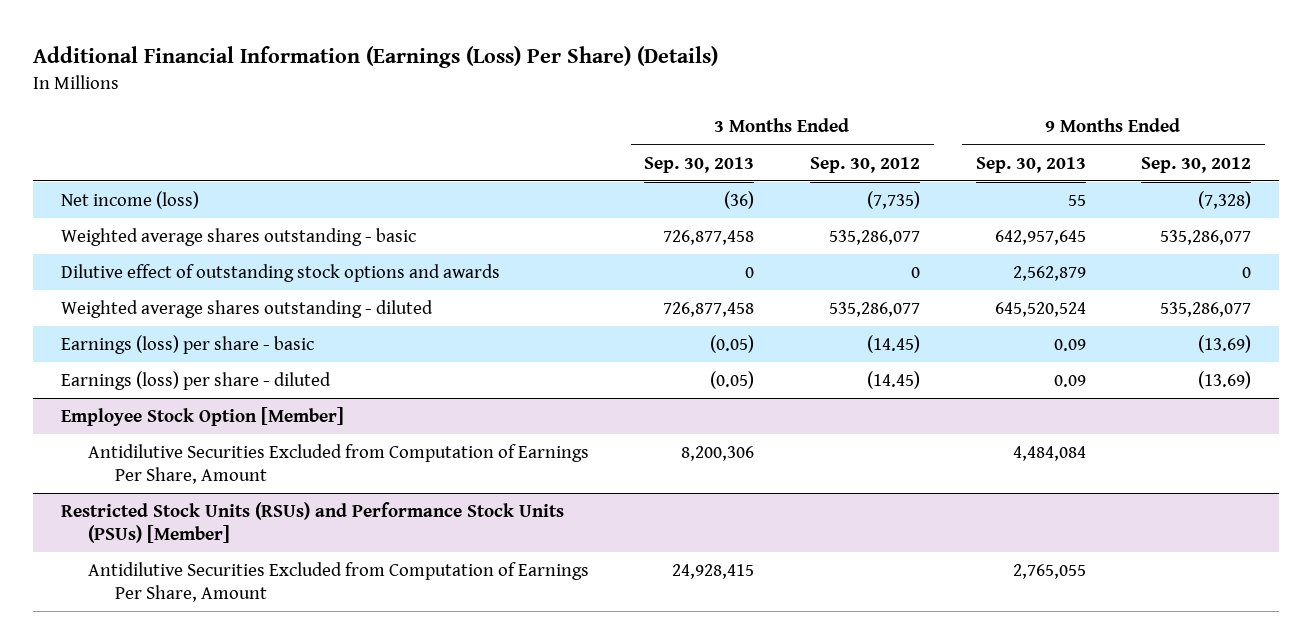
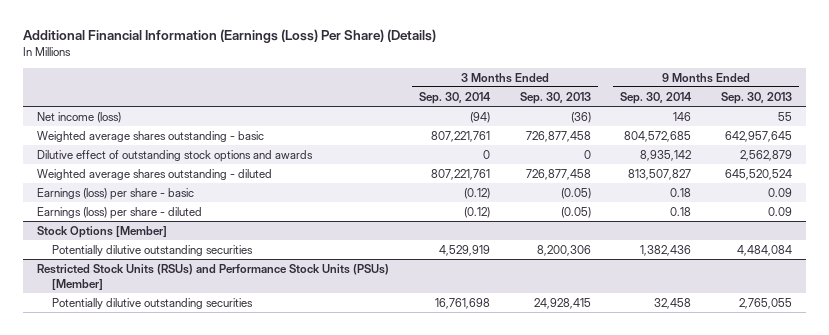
[809,156,920,173] Sep. 30, 2012 -> none
[1141,156,1252,173] Sep. 30, 2012 -> none
none -> [418,91,491,104] Sep. 30, 2014
none -> [620,91,693,104] Sep. 30, 2014
[60,407,344,427] Employee Stock Option [Member] -> [37,225,168,238] Stock Options [Member]
[87,444,589,484] Antidilutive Securities Excluded from Computation of Earnings Per Share, Amount -> [51,244,253,256] Potentially dilutive outstanding securities
[87,562,589,602] Antidilutive Securities Excluded from Computation of Earnings Per Share, Amount -> [51,297,253,309] Potentially dilutive outstanding securities

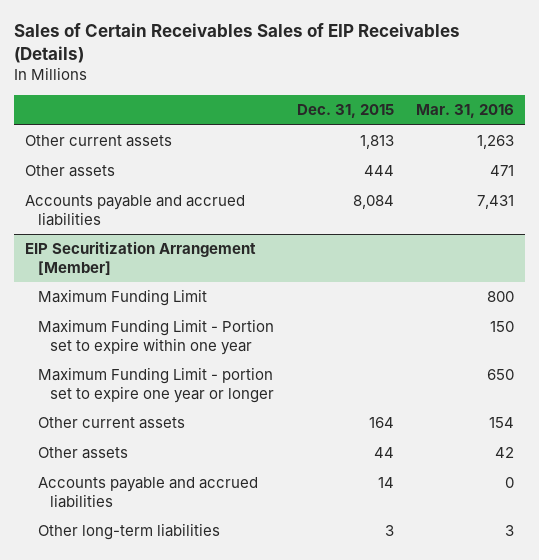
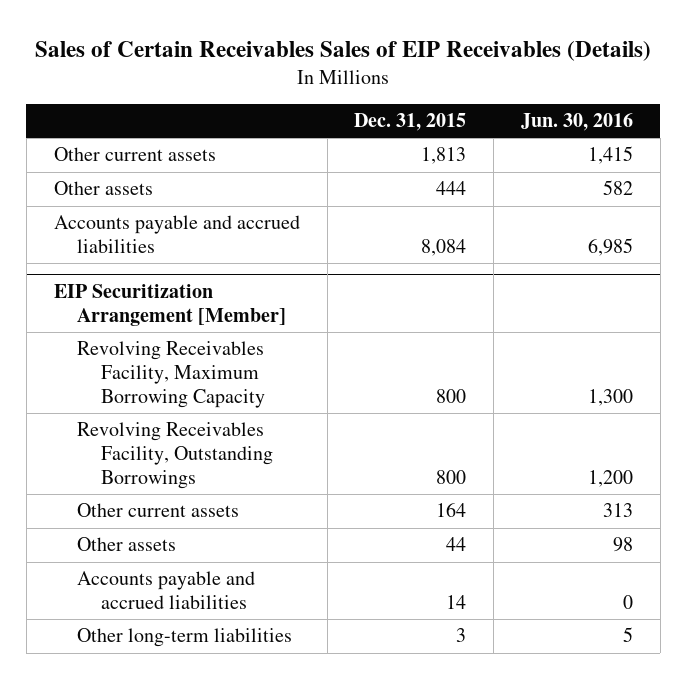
[416,104,515,119] Mar. 31, 2016 -> none
none -> [520,113,633,132] Jun. 30, 2016
[37,289,207,307] Maximum Funding Limit -> none
[37,319,274,355] Maximum Funding Limit - Portion set to expire within one year -> none
[37,367,275,403] Maximum Funding Limit - portion set to expire one year or longer -> none
none -> [77,341,265,409] Revolving Receivables Facility, Maximum Borrowing Capacity
none -> [77,422,273,490] Revolving Receivables Facility, Outstanding Borrowings

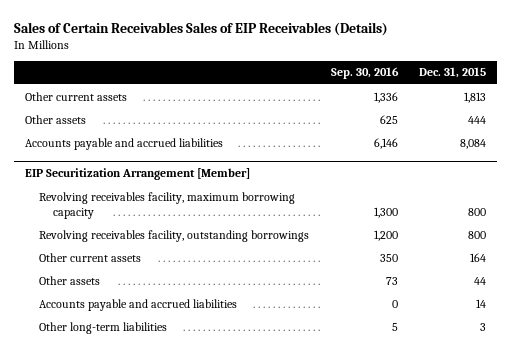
[520,113,633,132] Jun. 30, 2016 -> none
none -> [330,67,399,80] Sep. 30, 2016
[77,341,265,409] Revolving Receivables Facility, Maximum Borrowing Capacity -> [39,191,296,219] Revolving receivables facility, maximum borrowing capacity
[77,422,273,490] Revolving Receivables Facility, Outstanding Borrowings -> [39,229,310,242] Revolving receivables facility, outstanding borrowings

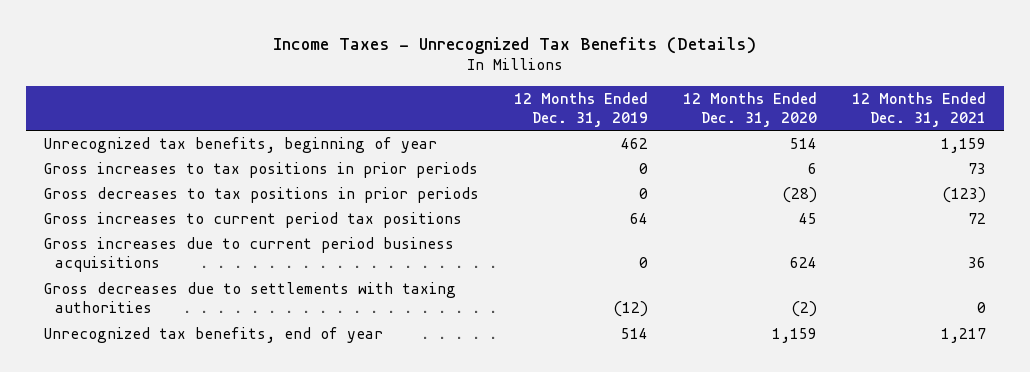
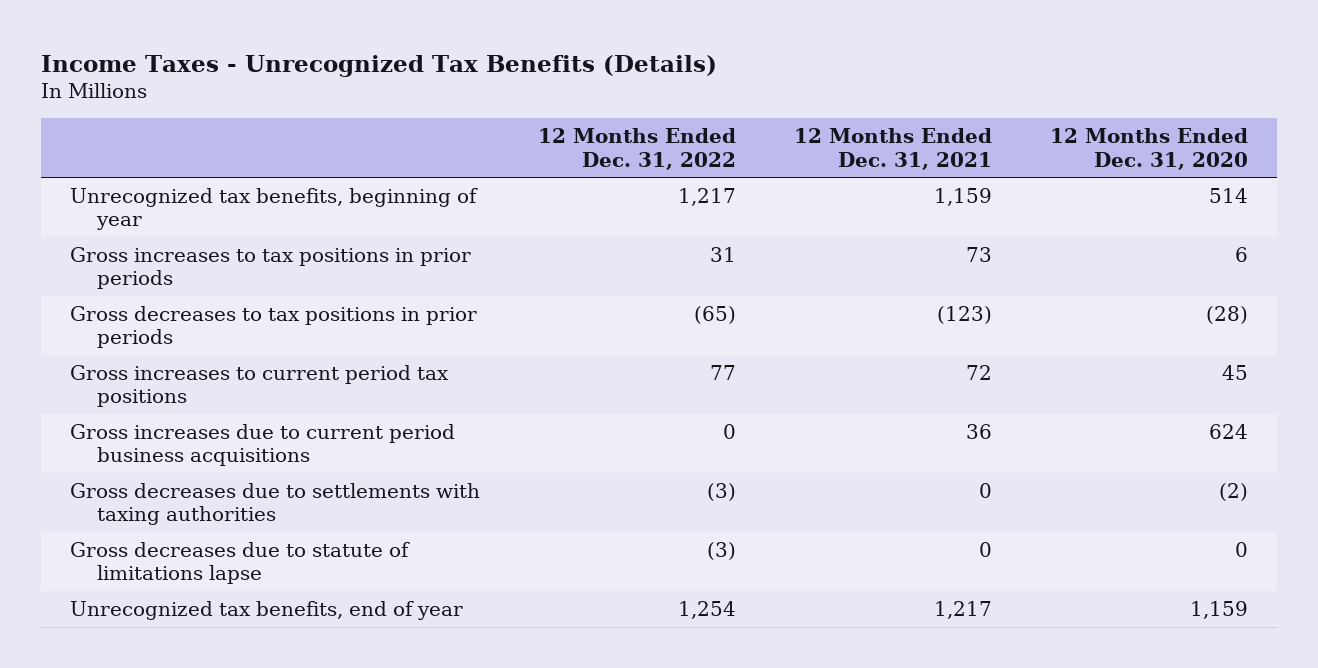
[514,91,649,127] 12 Months Ended Dec. 31, 2019 -> none
none -> [537,128,736,170] 12 Months Ended Dec. 31, 2022
none -> [69,542,410,585] Gross decreases due to statute of limitations lapse

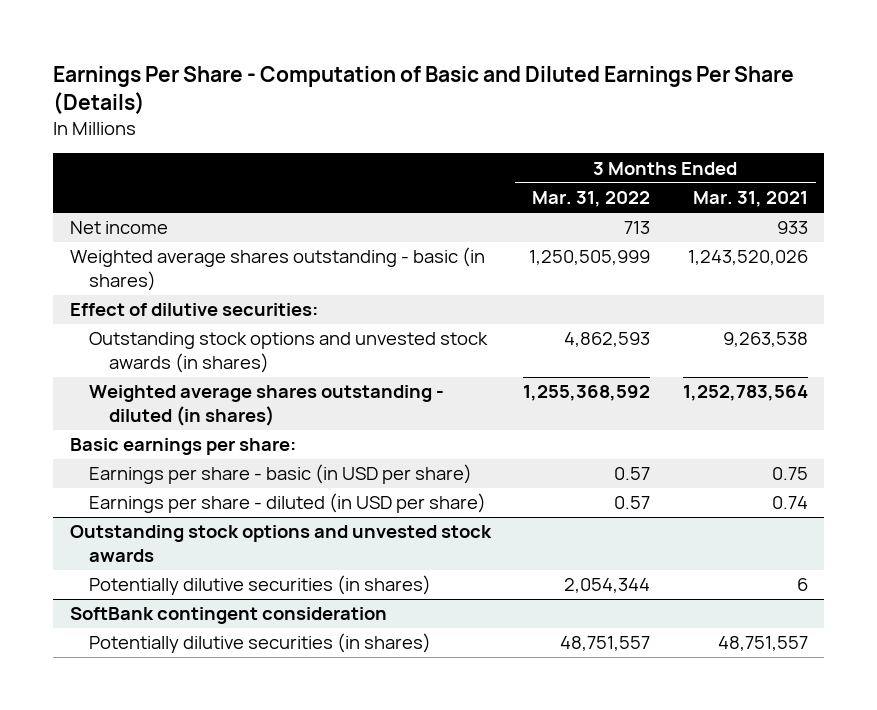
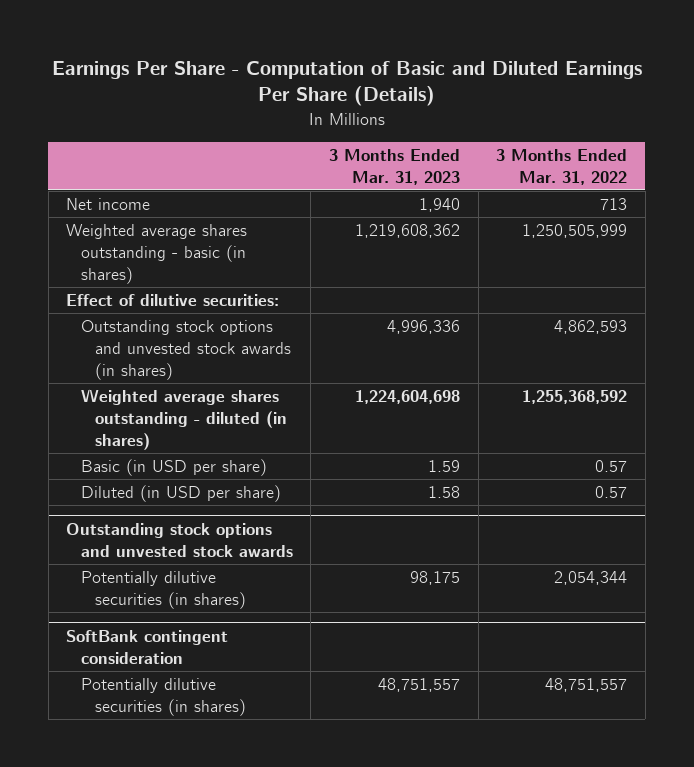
[692,191,808,208] Mar. 31, 2021 -> none
none -> [328,148,460,185] 3 Months Ended Mar. 31, 2023
[69,438,296,456] Basic earnings per share: -> none
[89,464,473,485] Earnings per share - basic (in USD per share) -> [80,458,267,476] Basic (in USD per share)
[89,493,487,514] Earnings per share - diluted (in USD per share) -> [80,484,281,502] Diluted (in USD per share)

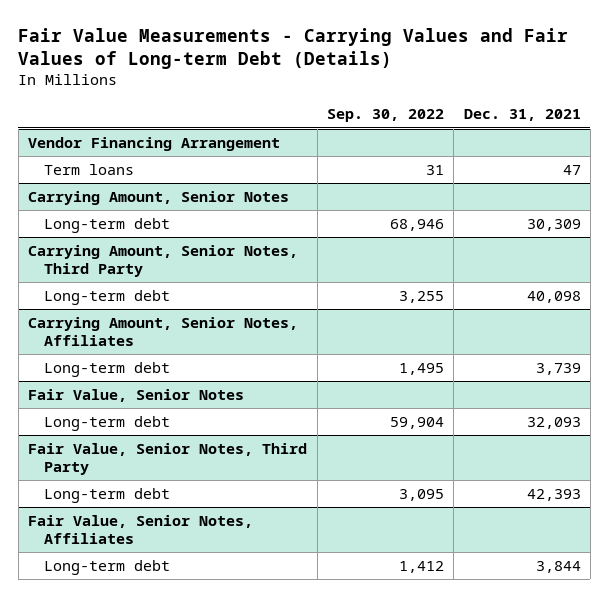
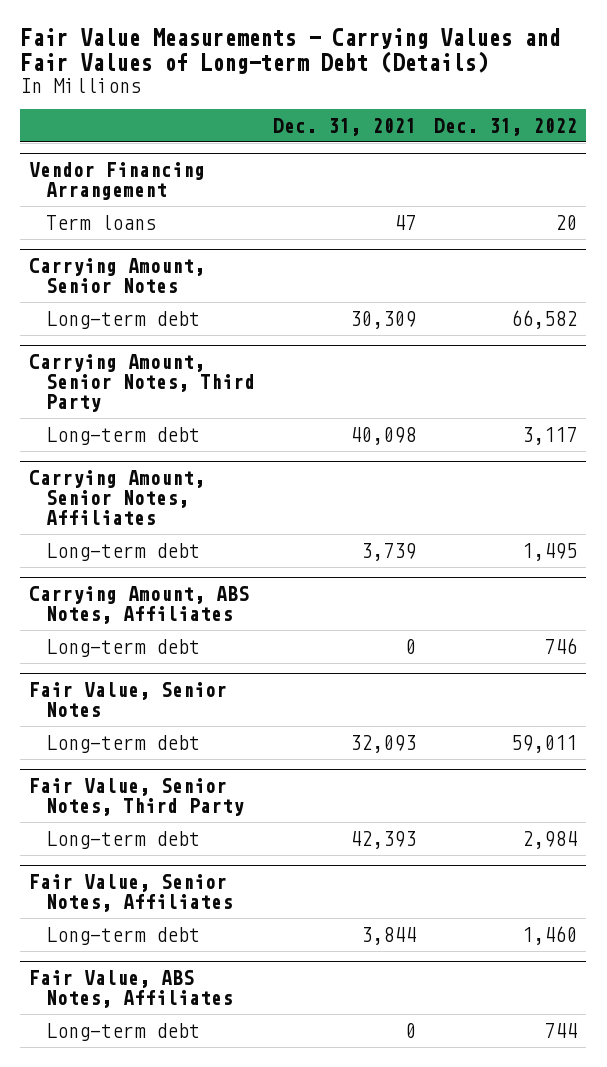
[326,109,444,123] Sep. 30, 2022 -> none
none -> [434,117,578,136] Dec. 31, 2022
none -> [29,585,250,625] Carrying Amount, ABS Notes, Affiliates
none -> [46,638,201,657] Long-term debt
none -> [29,969,234,1009] Fair Value, ABS Notes, Affiliates
none -> [46,1022,201,1041] Long-term debt

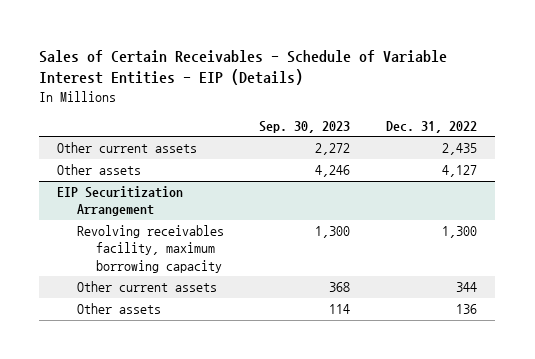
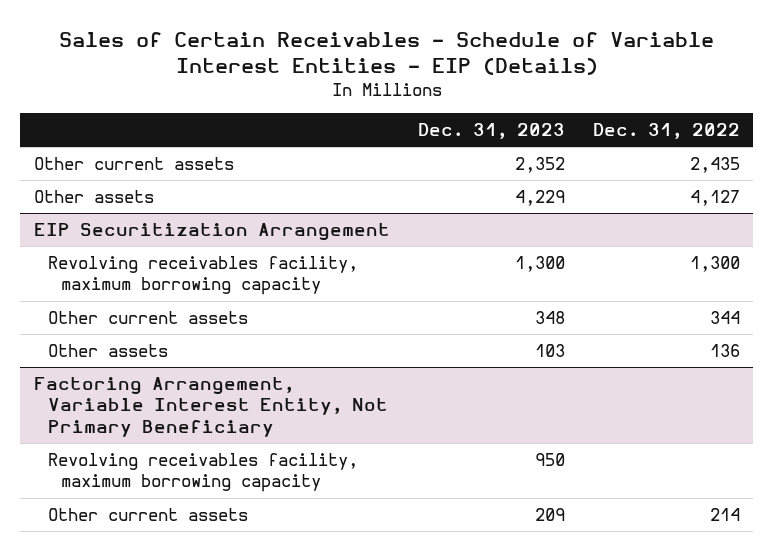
[259,120,351,133] Sep. 30, 2023 -> none
none -> [417,123,565,140] Dec. 31, 2023
none -> [34,377,388,437] Factoring Arrangement, Variable Interest Entity, Not Primary Beneficiary
none -> [47,453,358,493] Revolving receivables facility, maximum borrowing capacity
none -> [47,508,248,522] Other current assets

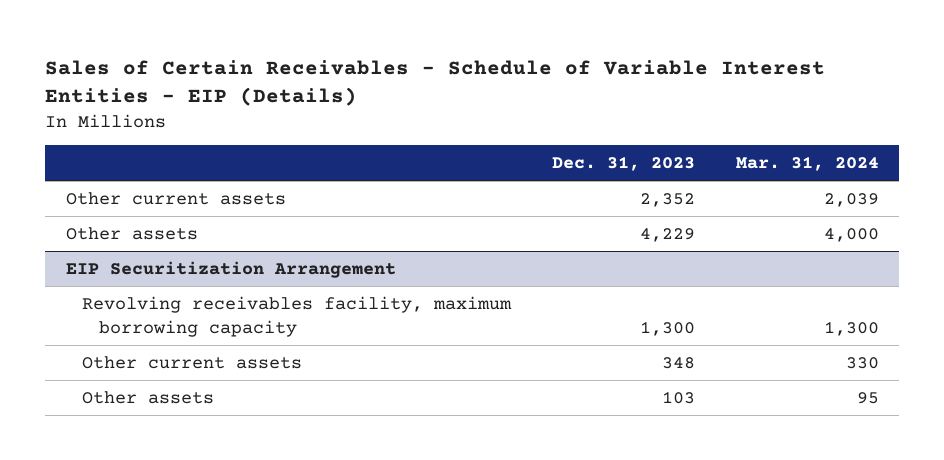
[592,123,740,140] Dec. 31, 2022 -> none
none -> [735,156,879,172] Mar. 31, 2024
[34,377,388,437] Factoring Arrangement, Variable Interest Entity, Not Primary Beneficiary -> none
[47,453,358,493] Revolving receivables facility, maximum borrowing capacity -> none
[47,508,248,522] Other current assets -> none

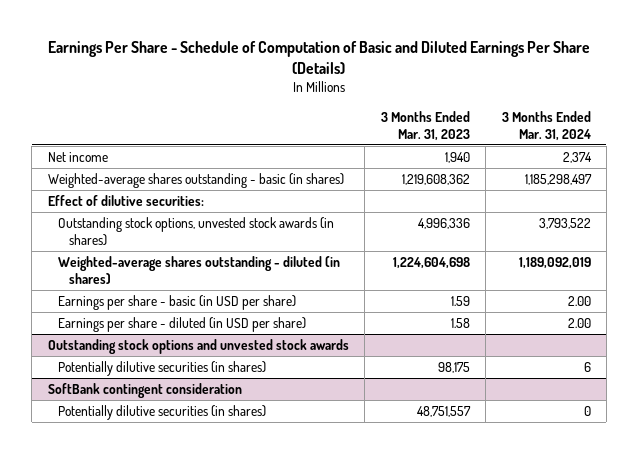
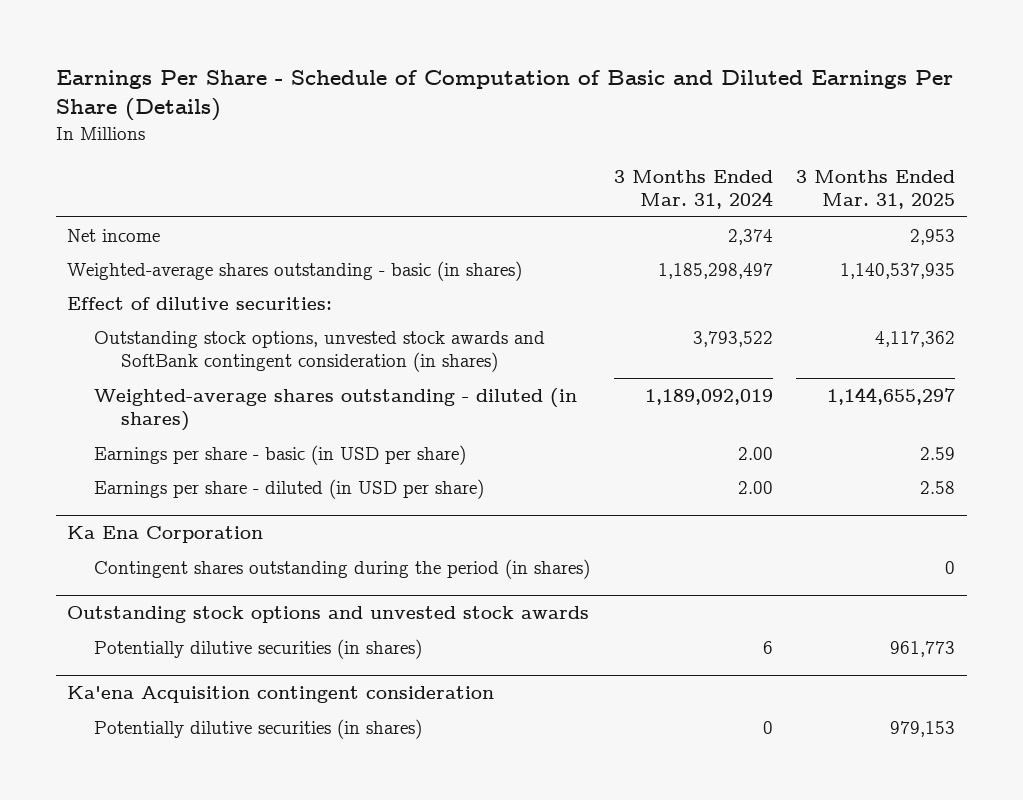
[380,110,470,141] 3 Months Ended Mar. 31, 2023 -> none
none -> [796,169,956,210] 3 Months Ended Mar. 31, 2025
[58,216,335,246] Outstanding stock options, unvested stock awards (in shares) -> [94,330,546,373] Outstanding stock options, unvested stock awards and SoftBank contingent consideration (in shares)
none -> [67,526,264,544] Ka Ena Corporation
none -> [94,558,591,579] Contingent shares outstanding during the period (in shares)
[47,382,242,398] SoftBank contingent consideration -> none
none -> [67,686,495,704] Ka'ena Acquisition contingent consideration

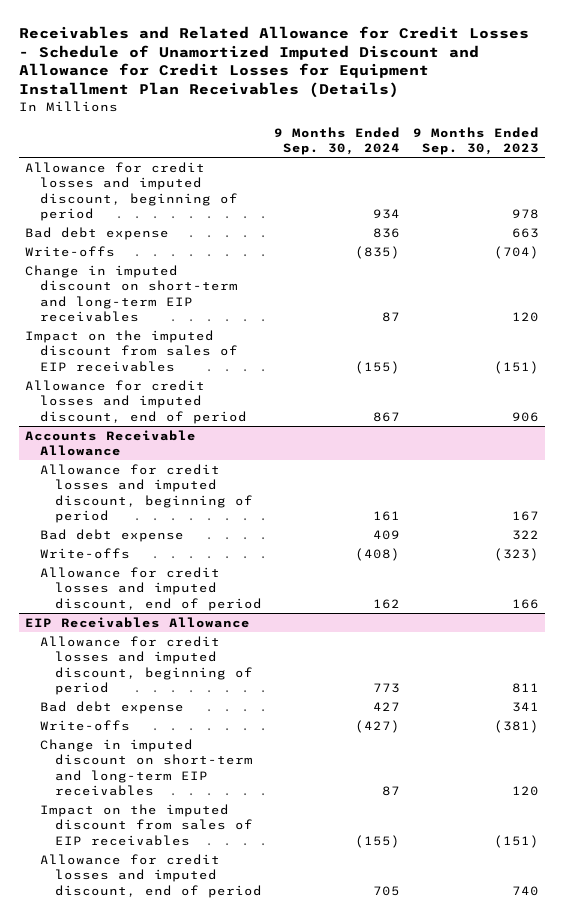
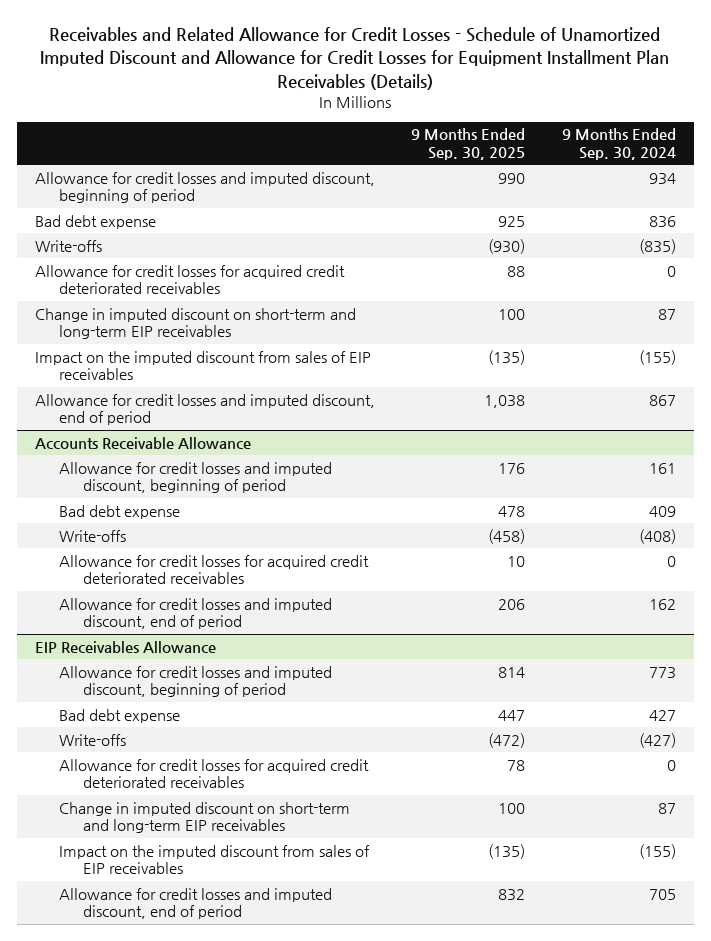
[412,126,539,156] 9 Months Ended Sep. 30, 2023 -> none
none -> [411,128,526,161] 9 Months Ended Sep. 30, 2025
none -> [35,264,346,295] Allowance for credit losses for acquired credit deteriorated receivables
none -> [58,554,369,585] Allowance for credit losses for acquired credit deteriorated receivables
none -> [58,758,369,789] Allowance for credit losses for acquired credit deteriorated receivables

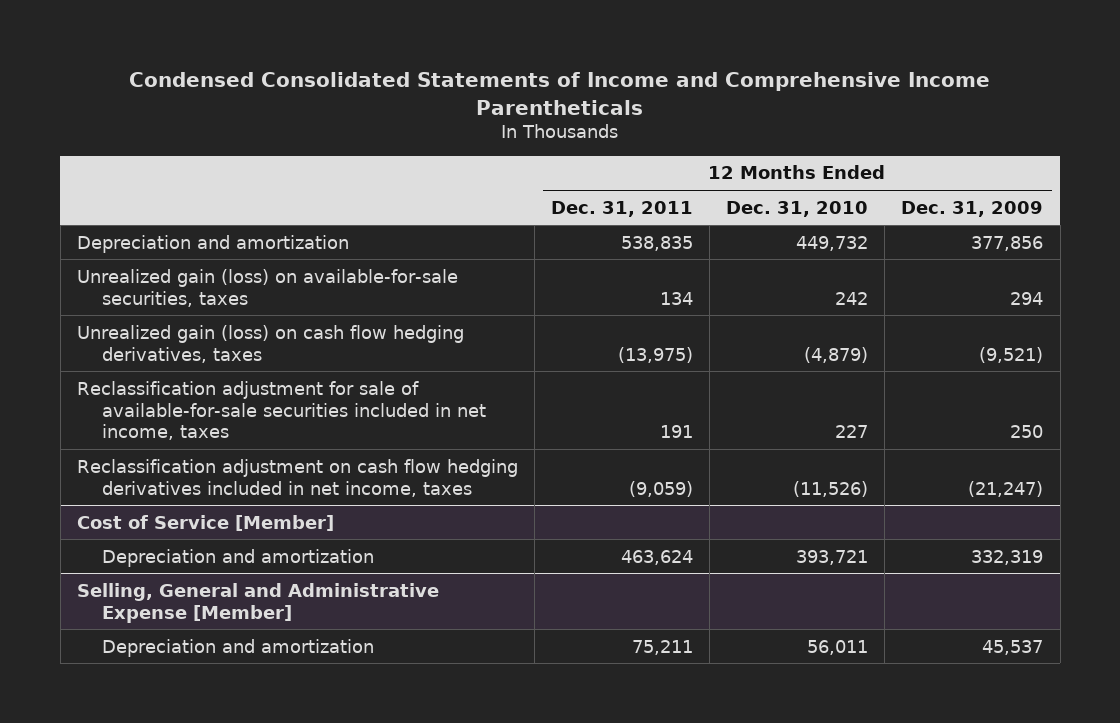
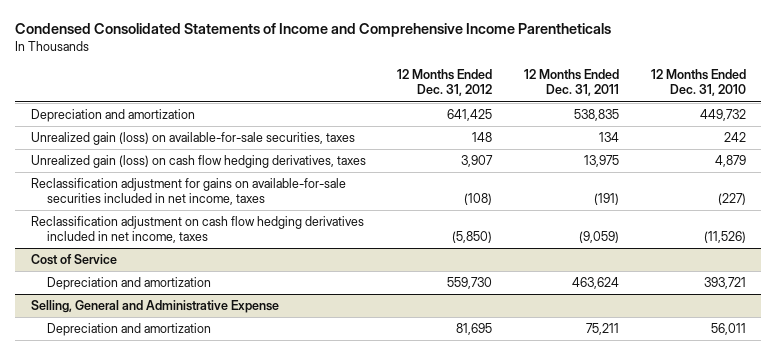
[901,200,1044,217] Dec. 31, 2009 -> none
none -> [397,69,493,97] 12 Months Ended Dec. 31, 2012
[618,346,694,363] (13,975) -> [583,155,619,168] 13,975
[804,346,869,363] (4,879) -> [714,155,746,168] 4,879
[76,380,486,441] Reclassification adjustment for sale of available-for-sale securities included in net income, taxes -> [30,178,346,206] Reclassification adjustment for gains on available-for-sale securities included in net income, taxes
[660,425,694,439] 191 -> [593,193,619,206] (191)
[835,425,869,439] 227 -> [717,193,746,206] (227)
[76,514,334,531] Cost of Service [Member] -> [30,254,117,266] Cost of Service
[76,582,439,623] Selling, General and Administrative Expense [Member] -> [30,300,279,314] Selling, General and Administrative Expense

